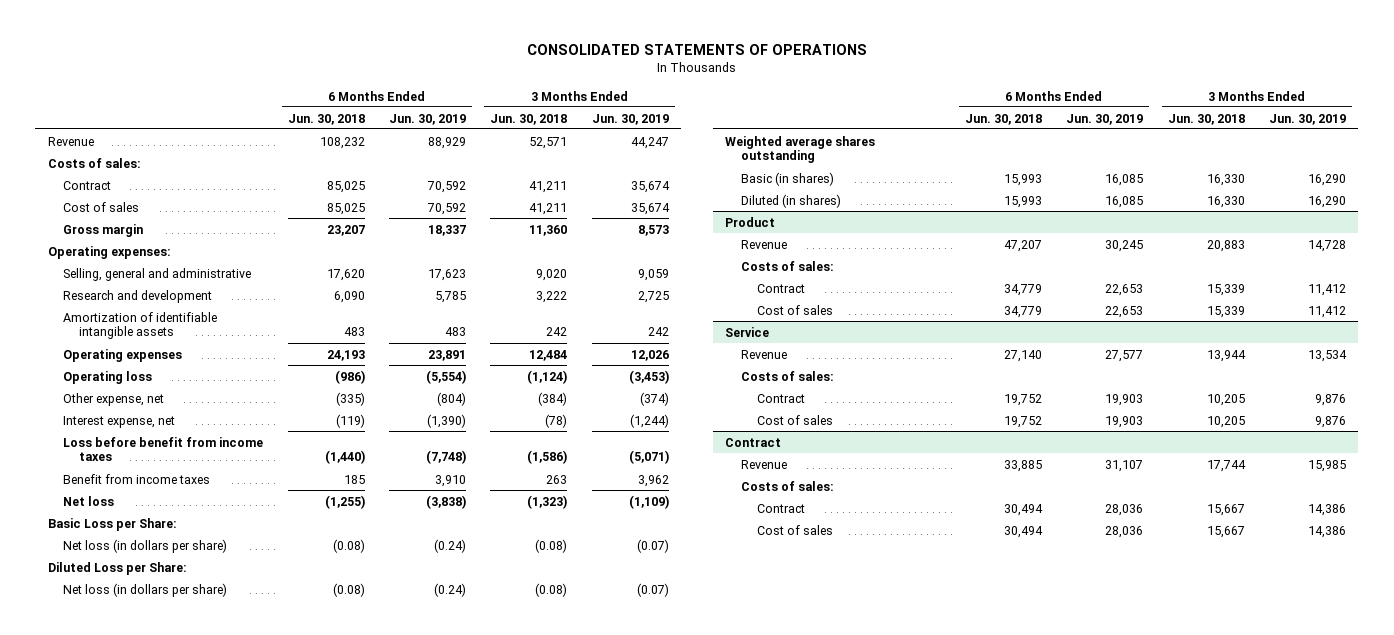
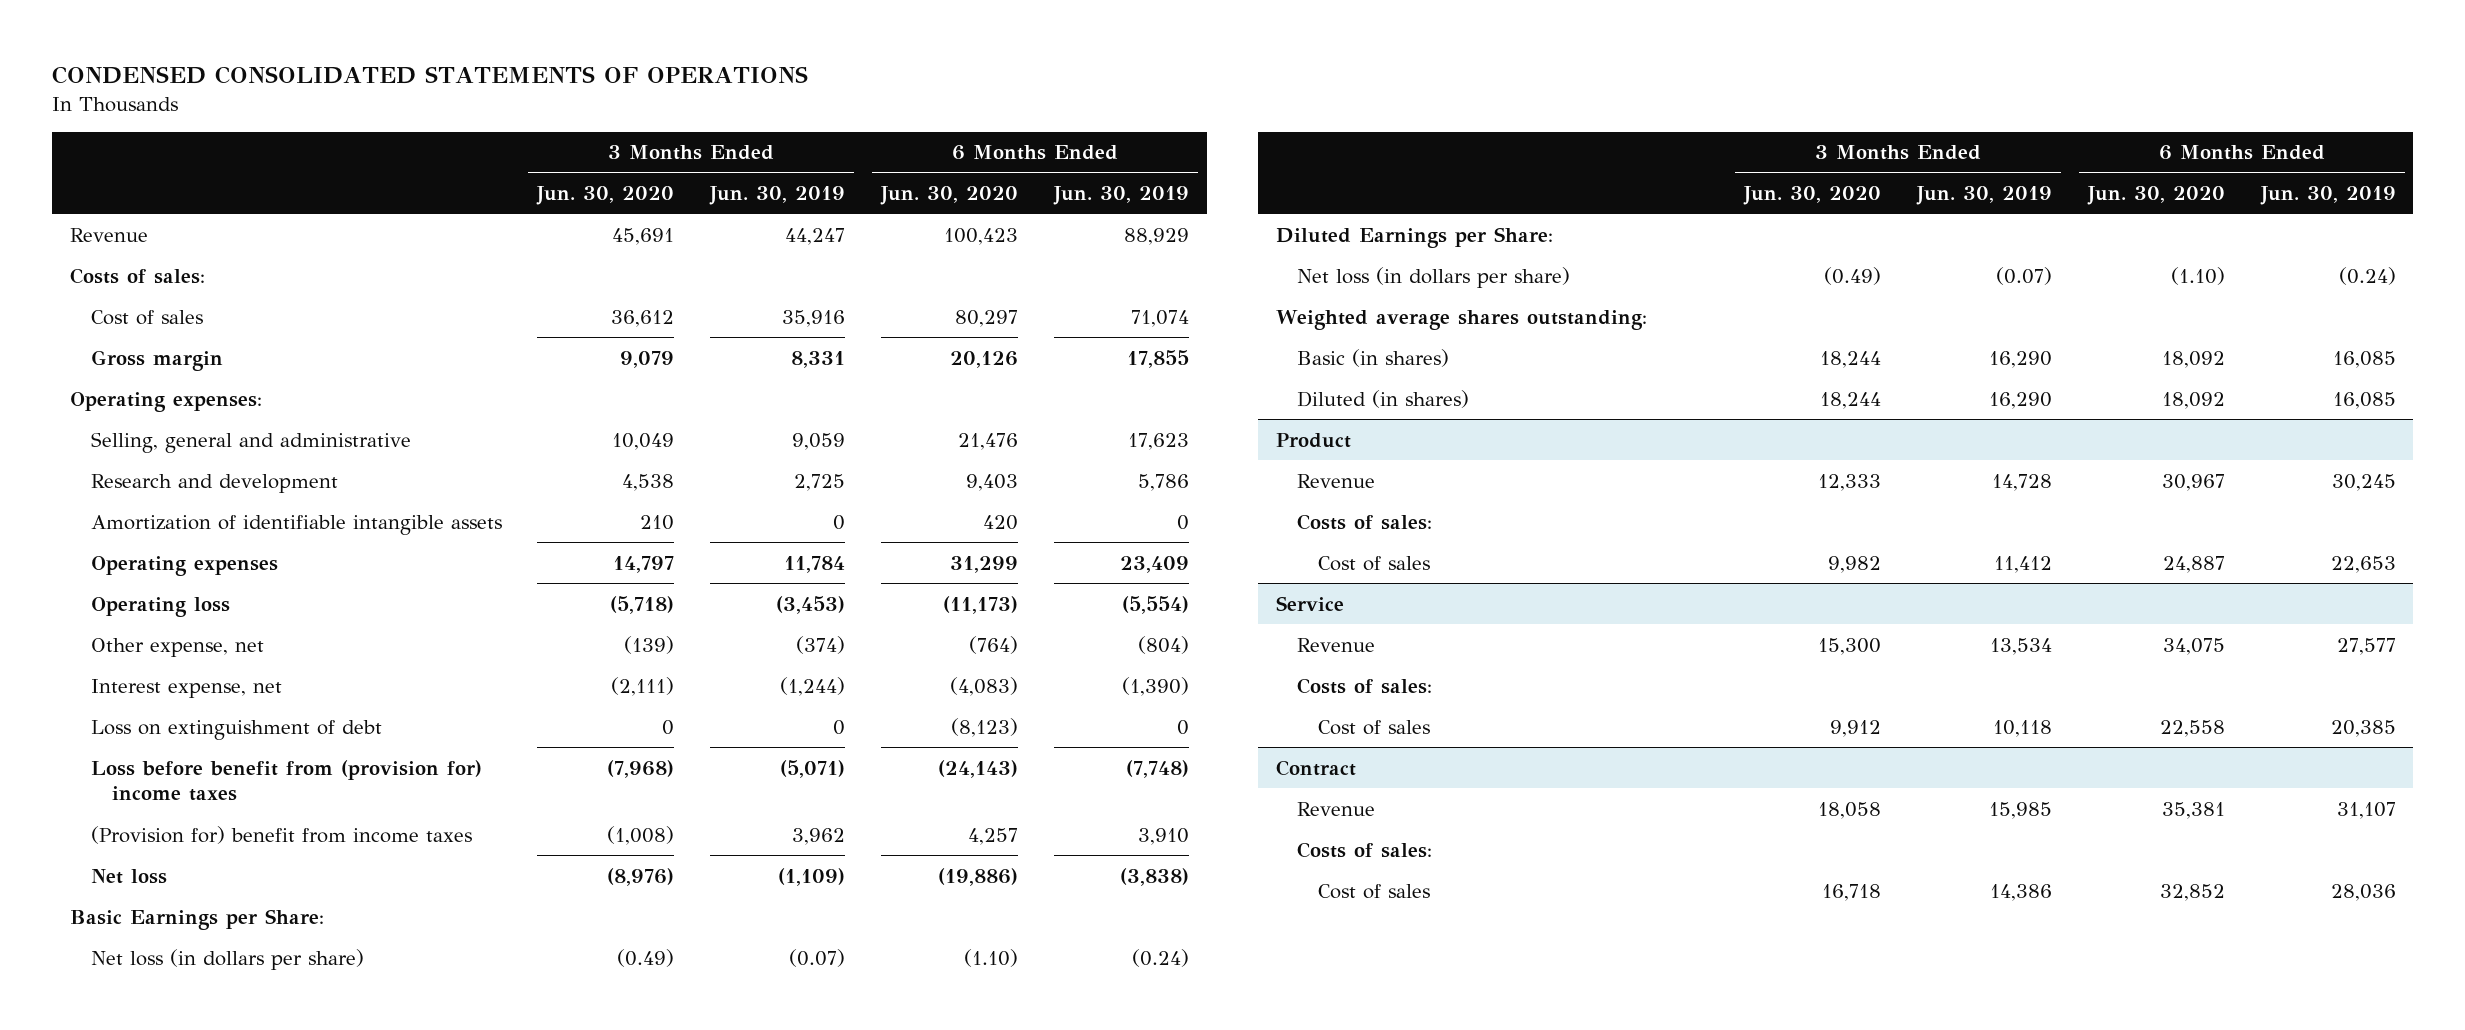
[526,44,867,56] CONSOLIDATED STATEMENTS OF OPERATIONS -> [51,66,808,85] CONDENSED CONSOLIDATED STATEMENTS OF OPERATIONS
[287,113,365,125] Jun. 30, 2018 -> none
[490,113,568,125] Jun. 30, 2018 -> none
none -> [536,185,675,205] Jun. 30, 2020
none -> [880,185,1019,205] Jun. 30, 2020
[63,180,112,190] Contract -> none
[427,202,467,215] 70,592 -> [1131,309,1190,327] 71,074
[630,202,670,215] 35,674 -> [782,309,846,327] 35,916
[428,224,467,236] 18,337 -> [1127,349,1190,368] 17,855
[637,224,669,236] 8,573 -> [791,350,846,368] 8,331
[435,290,467,303] 5,785 -> [1138,473,1190,491] 5,786
[445,327,467,337] 483 -> [1177,514,1190,530] 0
[647,327,669,337] 242 -> [833,514,846,530] 0
[428,349,467,361] 23,891 -> [1120,555,1190,573] 23,409
[630,349,669,361] 12,026 -> [784,555,846,573] 11,784
none -> [90,719,382,740] Loss on extinguishment of debt
[63,436,264,462] Loss before benefit from income taxes -> [90,759,482,802] Loss before benefit from (provision for) income taxes
[63,473,211,484] Benefit from income taxes -> [90,825,472,844] (Provision for) benefit from income taxes
[47,517,177,531] Basic Loss per Share: -> [69,908,324,930] Basic Earnings per Share:
[47,561,187,575] Diluted Loss per Share: -> [1276,226,1554,248] Diluted Earnings per Share:
[724,135,875,164] Weighted average shares outstanding -> [1276,309,1648,330] Weighted average shares outstanding:
[756,283,805,293] Contract -> none
[756,393,805,403] Contract -> none
[1105,415,1144,428] 19,903 -> [2330,719,2396,737] 20,385
[1315,415,1347,428] 9,876 -> [1992,719,2052,737] 10,118
[756,503,805,513] Contract -> none

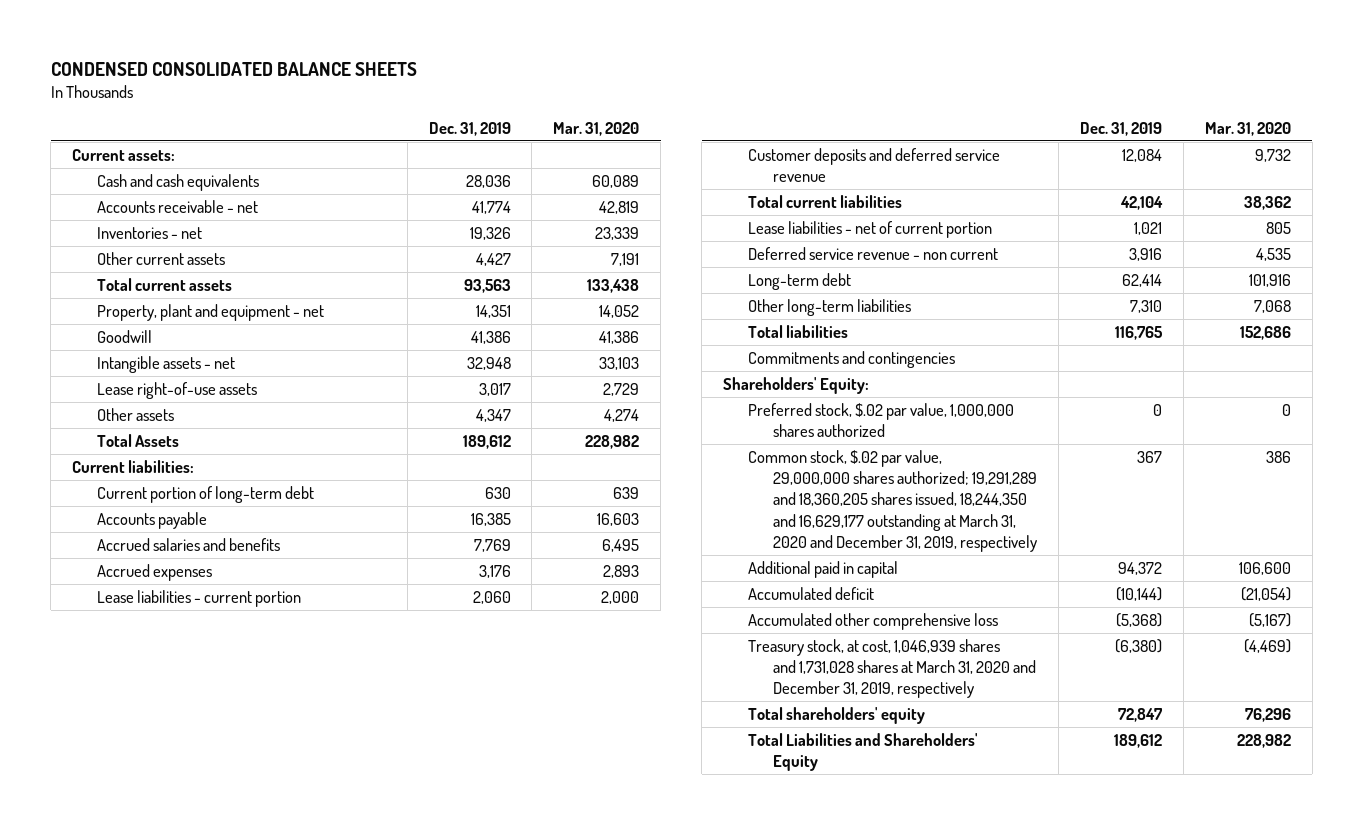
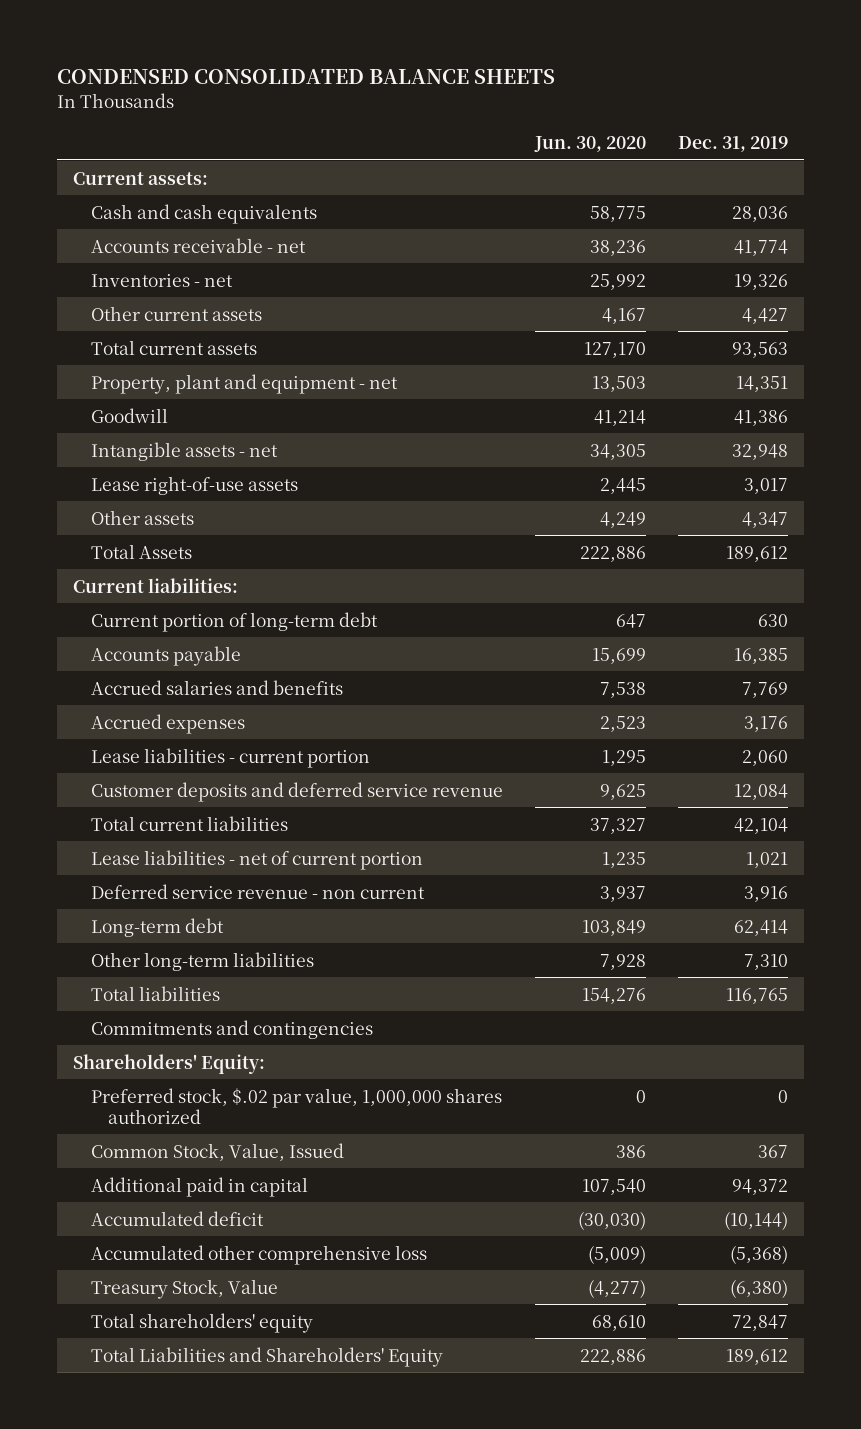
[553,121,640,136] Mar. 31, 2020 -> none
none -> [534,135,647,152] Jun. 30, 2020
[748,449,1037,552] Common stock, $.02 par value, 29,000,000 shares authorized; 19,291,289 and 18,360,205 shares issued, 18,244,350 and 16,629,177 outstanding at March 31, 2020 and December 31, 2019, respectively -> [90,1142,344,1161] Common Stock, Value, Issued
[748,638,1036,699] Treasury stock, at cost, 1,046,939 shares and 1,731,028 shares at March 31, 2020 and December 31, 2019, respectively -> [90,1278,278,1299] Treasury Stock, Value

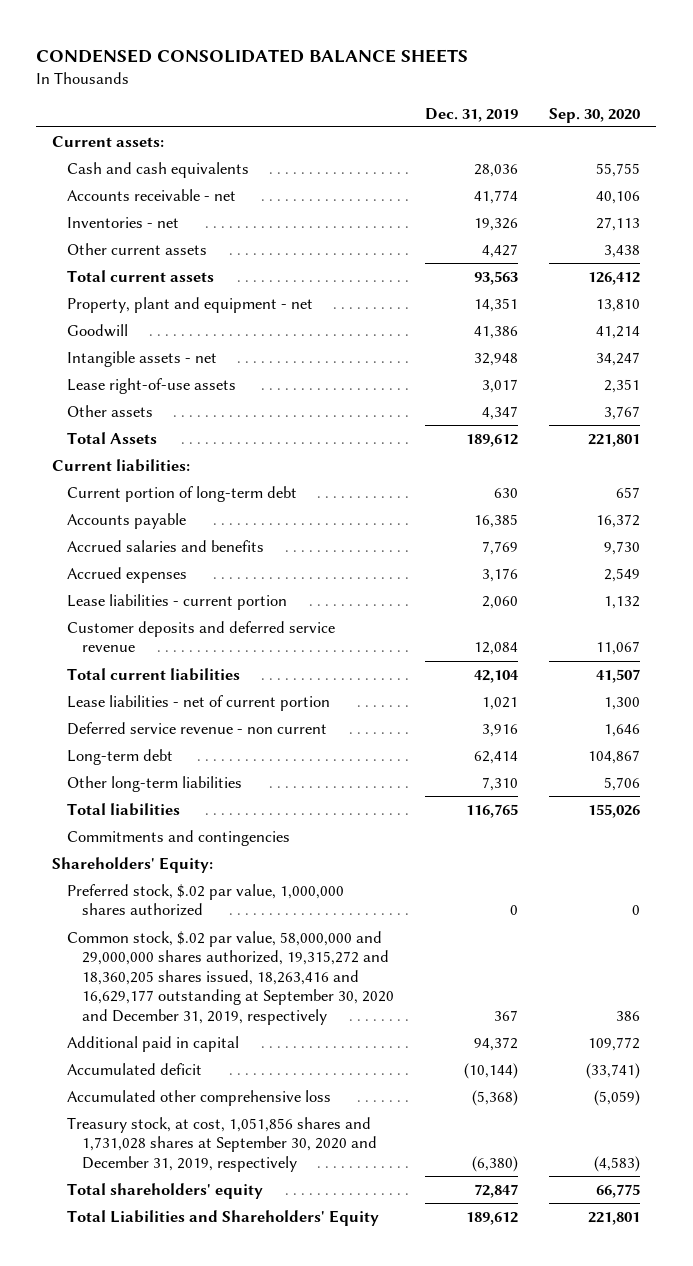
[534,135,647,152] Jun. 30, 2020 -> none
none -> [549,107,641,123] Sep. 30, 2020
[90,1142,344,1161] Common Stock, Value, Issued -> [66,930,394,1025] Common stock, $.02 par value, 58,000,000 and 29,000,000 shares authorized, 19,315,272 and 18,360,205 shares issued, 18,263,416 and 16,629,177 outstanding at September 30, 2020 and December 31, 2019, respectively
[90,1278,278,1299] Treasury Stock, Value -> [66,1116,377,1172] Treasury stock, at cost, 1,051,856 shares and 1,731,028 shares at September 30, 2020 and December 31, 2019, respectively

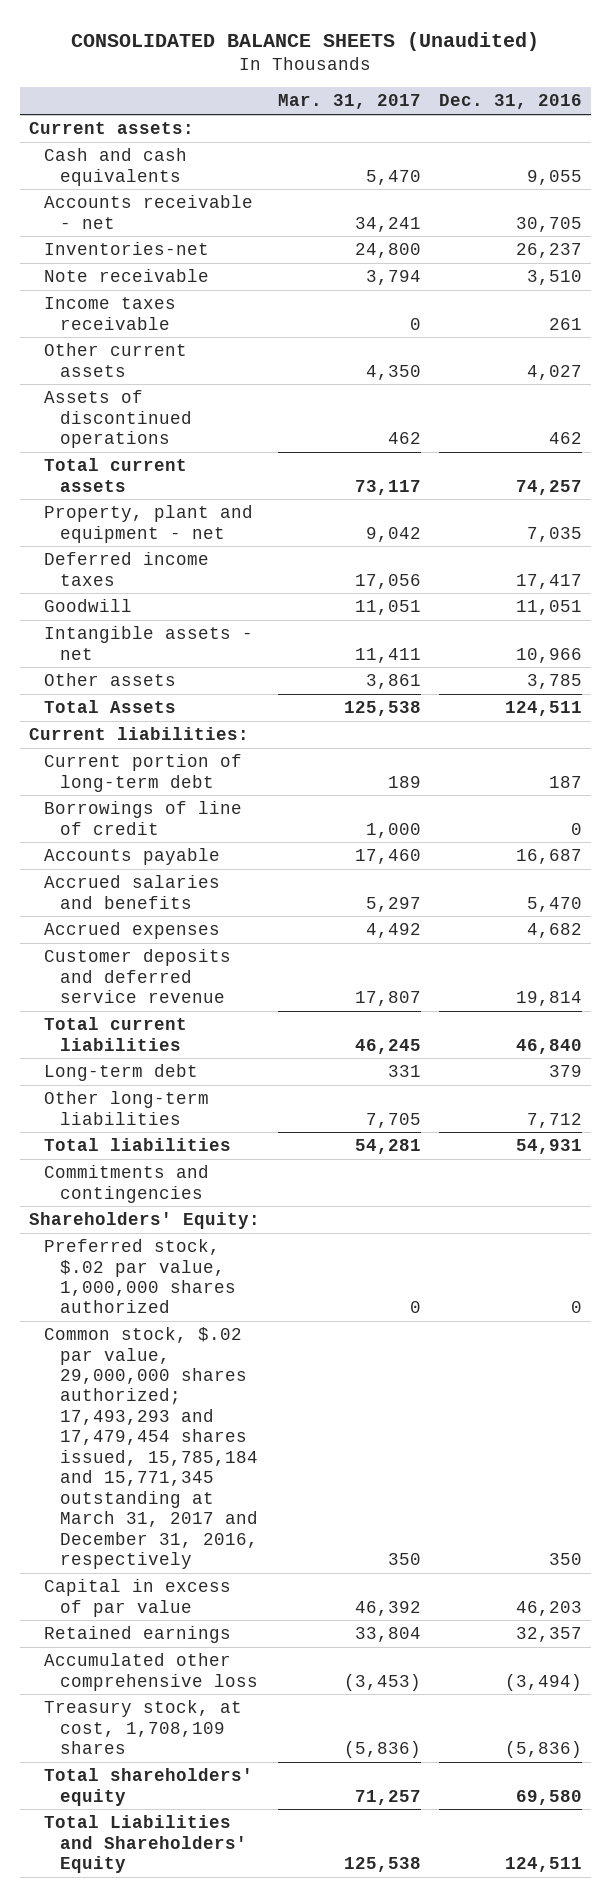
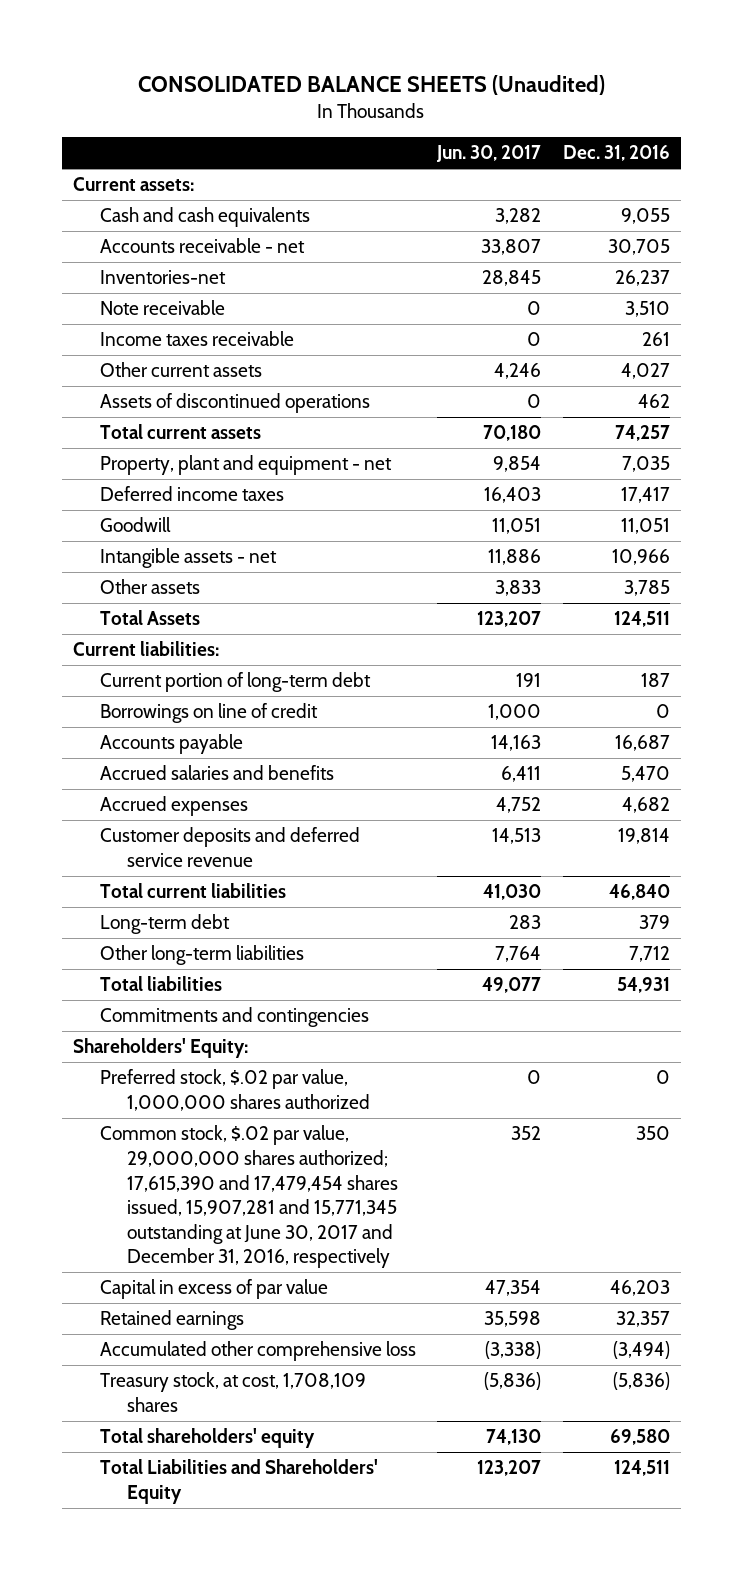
[277,94,421,110] Mar. 31, 2017 -> none
none -> [436,145,542,163] Jun. 30, 2017
[44,801,243,835] Borrowings of line of credit -> [99,703,318,724] Borrowings on line of credit
[44,1327,259,1570] Common stock, $.02 par value, 29,000,000 shares authorized; 17,493,293 and 17,479,454 shares issued, 15,785,184 and 15,771,345 outstanding at March 31, 2017 and December 31, 2016, respectively -> [99,1125,398,1269] Common stock, $.02 par value, 29,000,000 shares authorized; 17,615,390 and 17,479,454 shares issued, 15,907,281 and 15,771,345 outstanding at June 30, 2017 and December 31, 2016, respectively

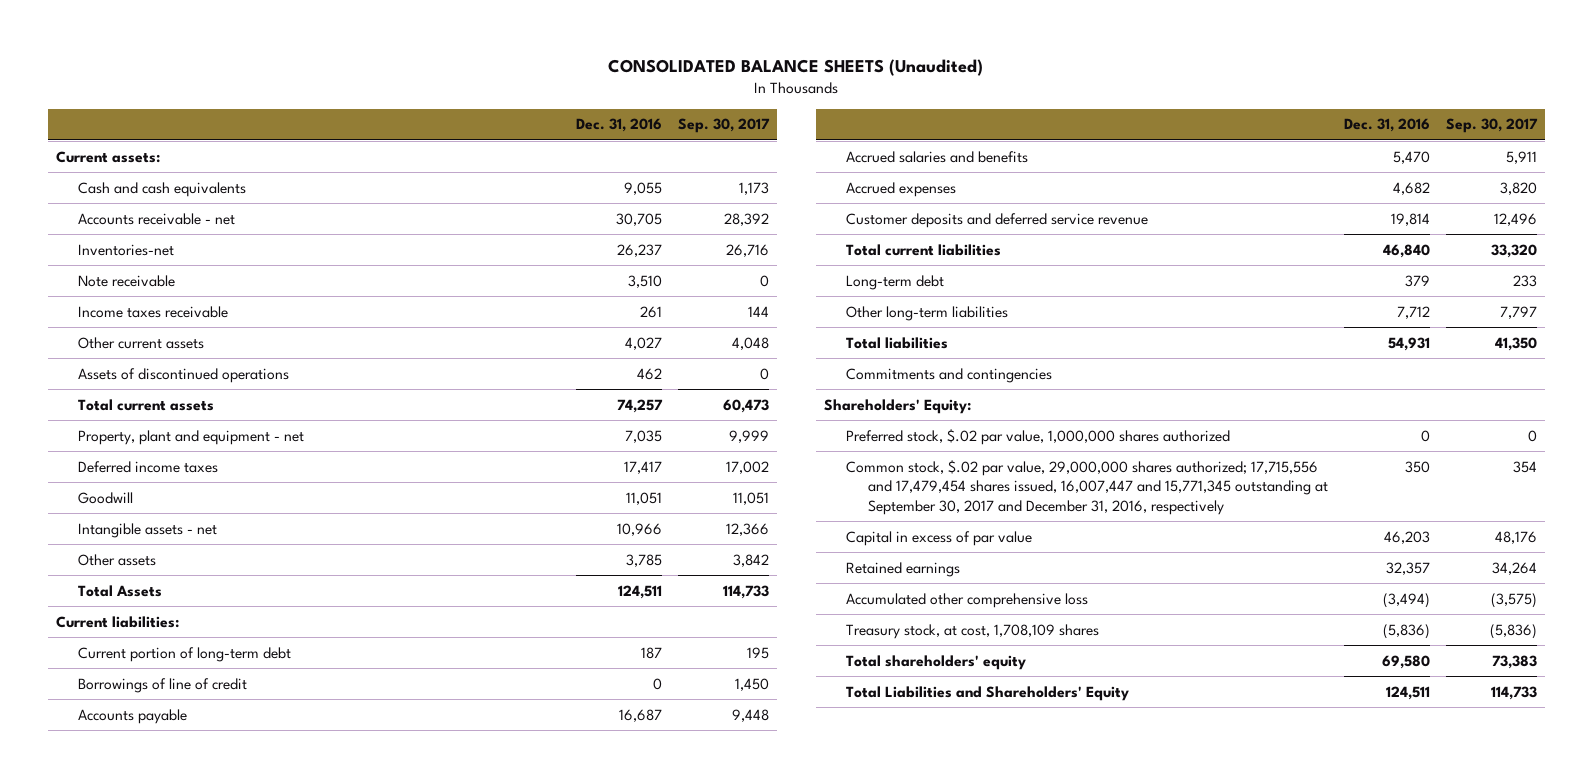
[436,145,542,163] Jun. 30, 2017 -> none
none -> [677,118,770,134] Sep. 30, 2017
[99,703,318,724] Borrowings on line of credit -> [77,677,247,693] Borrowings of line of credit
[99,1125,398,1269] Common stock, $.02 par value, 29,000,000 shares authorized; 17,615,390 and 17,479,454 shares issued, 15,907,281 and 15,771,345 outstanding at June 30, 2017 and December 31, 2016, respectively -> [845,459,1328,515] Common stock, $.02 par value, 29,000,000 shares authorized; 17,715,556 and 17,479,454 shares issued, 16,007,447 and 15,771,345 outstanding at September 30, 2017 and December 31, 2016, respectively

